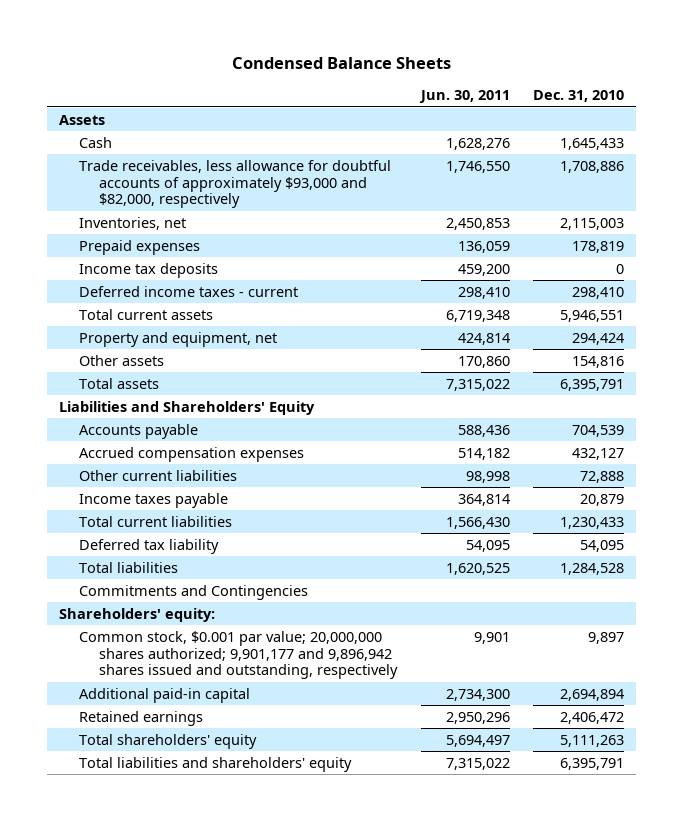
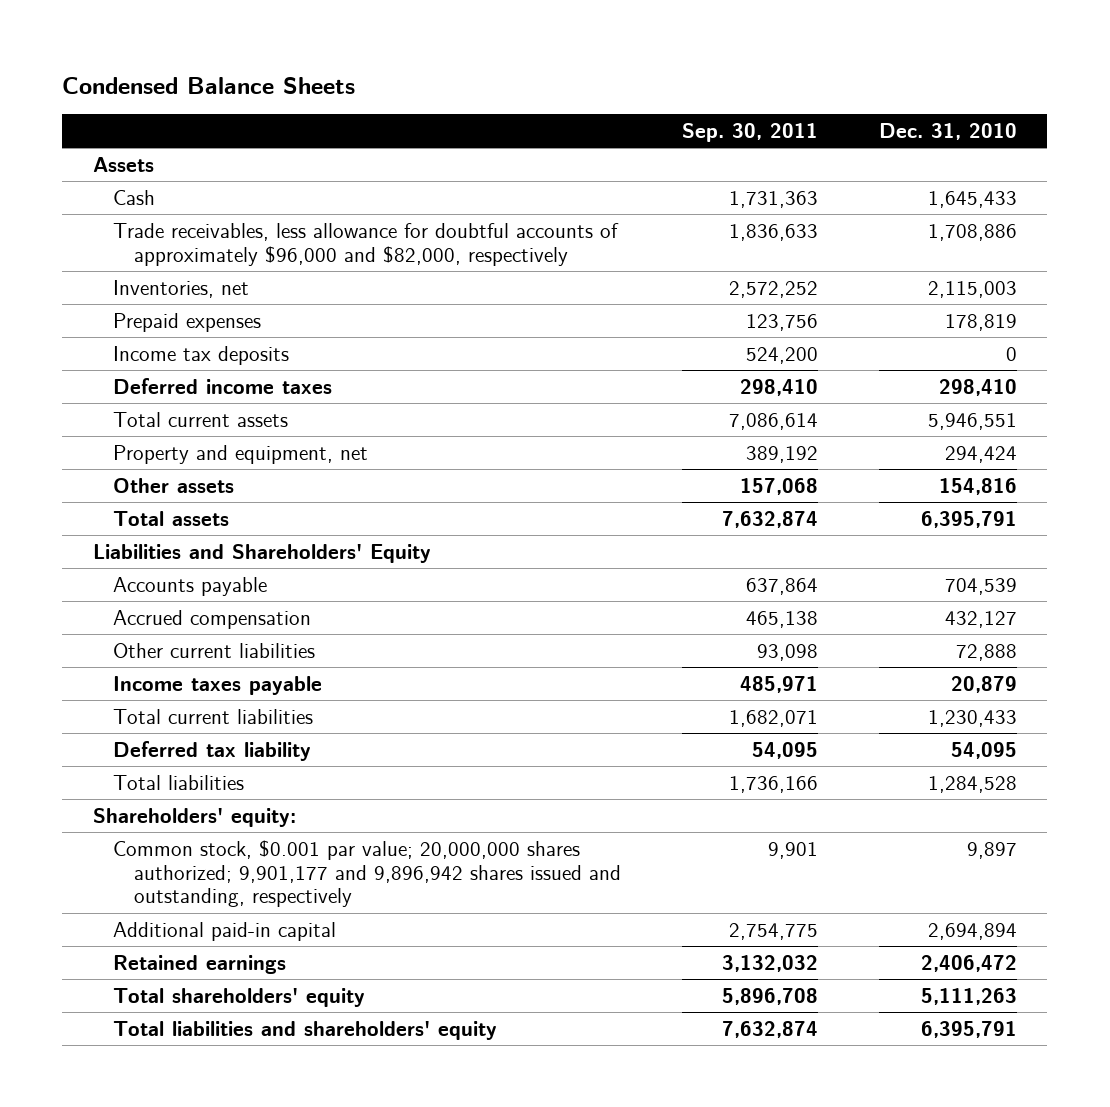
[418,90,510,104] Jun. 30, 2011 -> none
none -> [682,122,819,142] Sep. 30, 2011
[78,159,391,209] Trade receivables, less allowance for doubtful accounts of approximately $93,000 and $82,000, respectively -> [113,222,620,266] Trade receivables, less allowance for doubtful accounts of approximately $96,000 and $82,000, respectively
[78,285,298,297] Deferred income taxes - current -> [113,377,333,394] Deferred income taxes
[78,446,304,462] Accrued compensation expenses -> [113,609,312,629] Accrued compensation
[78,584,308,600] Commitments and Contingencies -> none

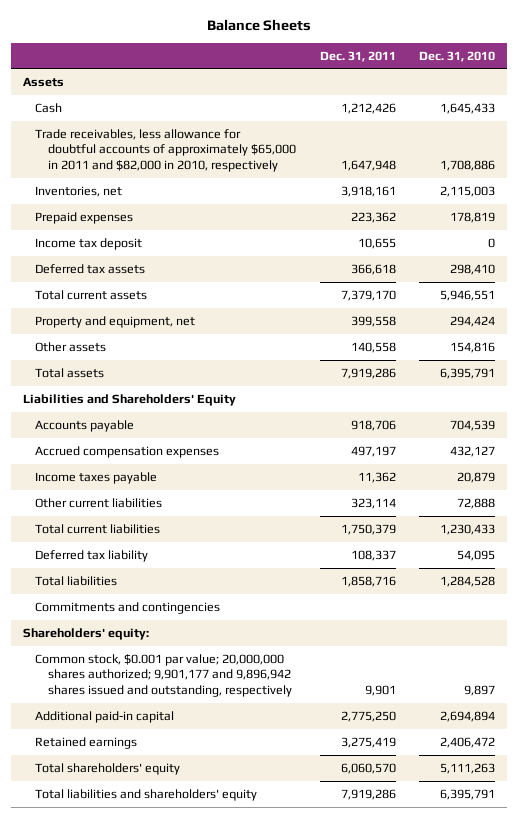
[62,76,356,94] Condensed Balance Sheets -> [206,19,311,32] Balance Sheets
[682,122,819,142] Sep. 30, 2011 -> none
none -> [319,50,396,62] Dec. 31, 2011
[113,222,620,266] Trade receivables, less allowance for doubtful accounts of approximately $96,000 and $82,000, respectively -> [35,128,296,173] Trade receivables, less allowance for doubtful accounts of approximately $65,000 in 2011 and $82,000 in 2010, respectively
[113,345,290,365] Income tax deposits -> [35,237,143,250] Income tax deposit
[113,377,333,394] Deferred income taxes -> [35,263,146,274] Deferred tax assets
[113,609,312,629] Accrued compensation -> [35,445,220,458] Accrued compensation expenses
[113,642,316,658] Other current liabilities -> [35,497,163,508] Other current liabilities
none -> [35,601,221,614] Commitments and contingencies

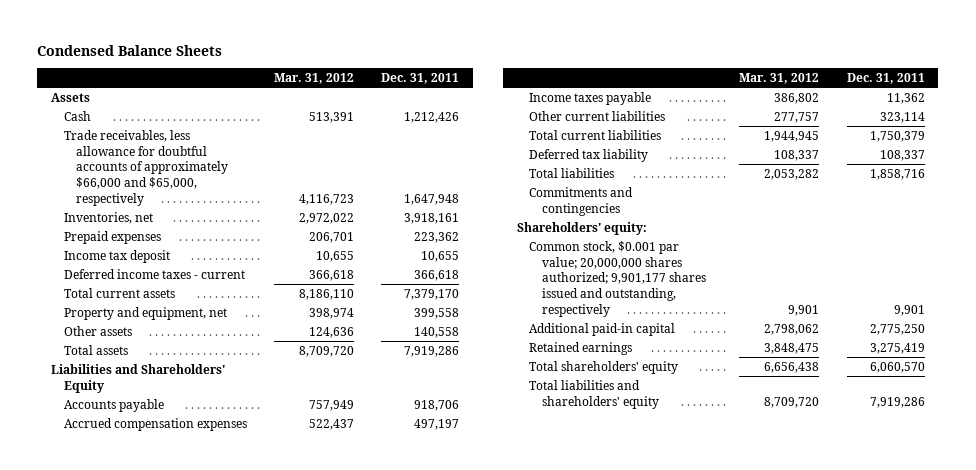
[206,19,311,32] Balance Sheets -> [37,45,223,57] Condensed Balance Sheets
[419,50,496,62] Dec. 31, 2010 -> none
none -> [273,73,354,85] Mar. 31, 2012
[35,128,296,173] Trade receivables, less allowance for doubtful accounts of approximately $65,000 in 2011 and $82,000 in 2010, respectively -> [63,129,229,206] Trade receivables, less allowance for doubtful accounts of approximately $66,000 and $65,000, respectively
[35,263,146,274] Deferred tax assets -> [63,268,245,279] Deferred income taxes - current
[35,653,292,698] Common stock, $0.001 par value; 20,000,000 shares authorized; 9,901,177 and 9,896,942 shares issued and outstanding, respectively -> [529,240,706,317] Common stock, $0.001 par value; 20,000,000 shares authorized; 9,901,177 shares issued and outstanding, respectively

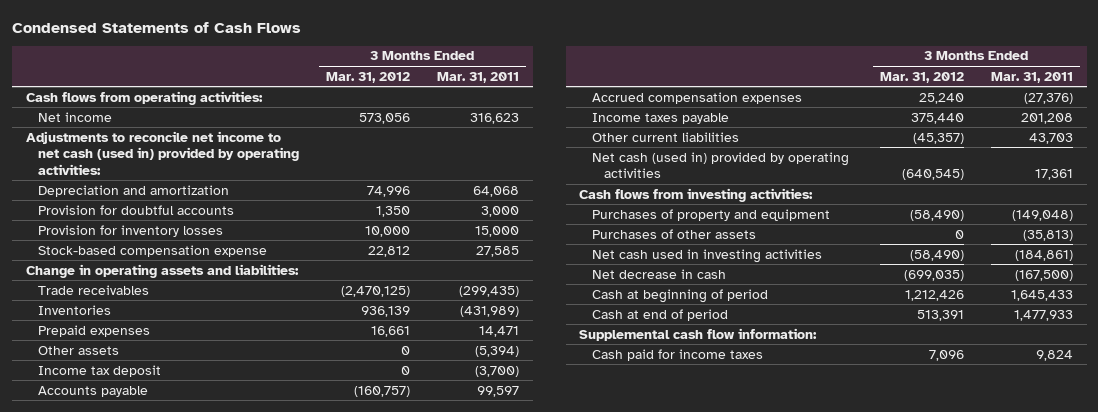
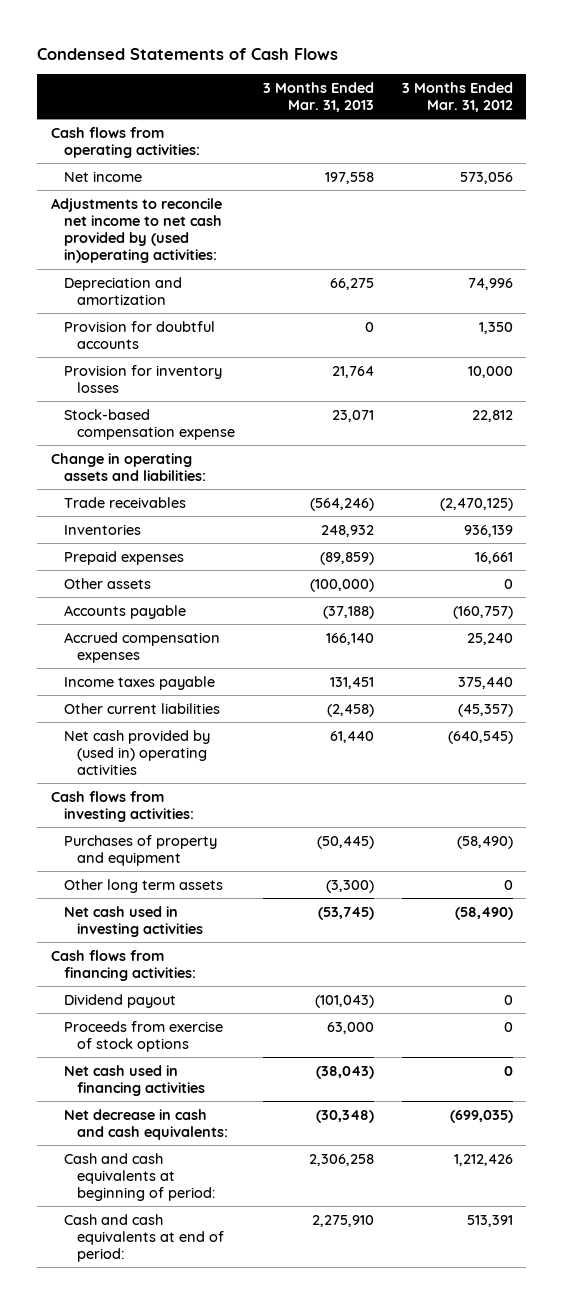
[437,71,520,83] Mar. 31, 2011 -> none
none -> [262,81,374,112] 3 Months Ended Mar. 31, 2013
[25,130,299,175] Adjustments to reconcile net income to net cash (used in) provided by operating activities: -> [50,197,223,264] Adjustments to reconcile net income to net cash provided by (used in)operating activities:
[37,364,161,377] Income tax deposit -> none
[591,151,849,179] Net cash (used in) provided by operating activities -> [64,729,211,776] Net cash provided by (used in) operating activities
[591,228,756,239] Purchases of other assets -> none
none -> [64,878,224,893] Other long term assets
[579,327,818,341] Supplemental cash flow information: -> none
[591,348,763,361] Cash paid for income taxes -> none
none -> [50,949,197,981] Cash flows from financing activities:
none -> [64,993,177,1008] Dividend payout
none -> [64,1020,224,1052] Proceeds from exercise of stock options
none -> [64,1064,206,1096] Net cash used in financing activities
[591,268,726,279] Net decrease in cash -> [64,1108,229,1140] Net decrease in cash and cash equivalents:
[591,288,768,303] Cash at beginning of period -> [64,1152,216,1202] Cash and cash equivalents at beginning of period:
[591,308,728,321] Cash at end of period -> [64,1213,225,1263] Cash and cash equivalents at end of period:

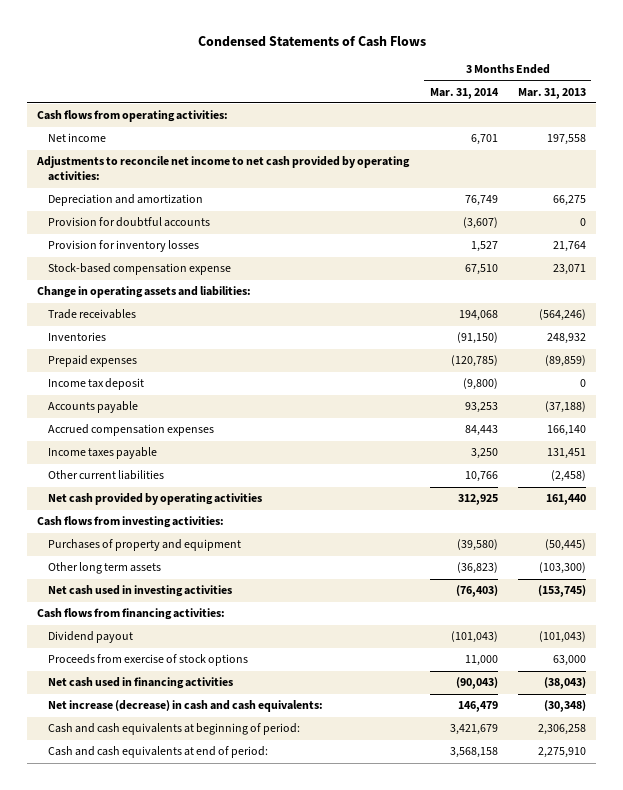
[401,81,513,112] 3 Months Ended Mar. 31, 2012 -> none
none -> [429,87,499,99] Mar. 31, 2014
[50,197,223,264] Adjustments to reconcile net income to net cash provided by (used in)operating activities: -> [35,156,410,182] Adjustments to reconcile net income to net cash provided by operating activities:
[64,577,152,589] Other assets -> none
none -> [47,378,144,391] Income tax deposit
[64,729,211,776] Net cash provided by (used in) operating activities -> [47,493,262,506] Net cash provided by operating activities
[329,730,374,743] 61,440 -> [546,494,587,506] 161,440
[325,879,374,893] (3,300) -> [539,562,587,575] (103,300)
[317,906,374,920] (53,745) -> [538,585,587,598] (153,745)
[64,1108,229,1140] Net decrease in cash and cash equivalents: -> [47,700,323,713] Net increase (decrease) in cash and cash equivalents:

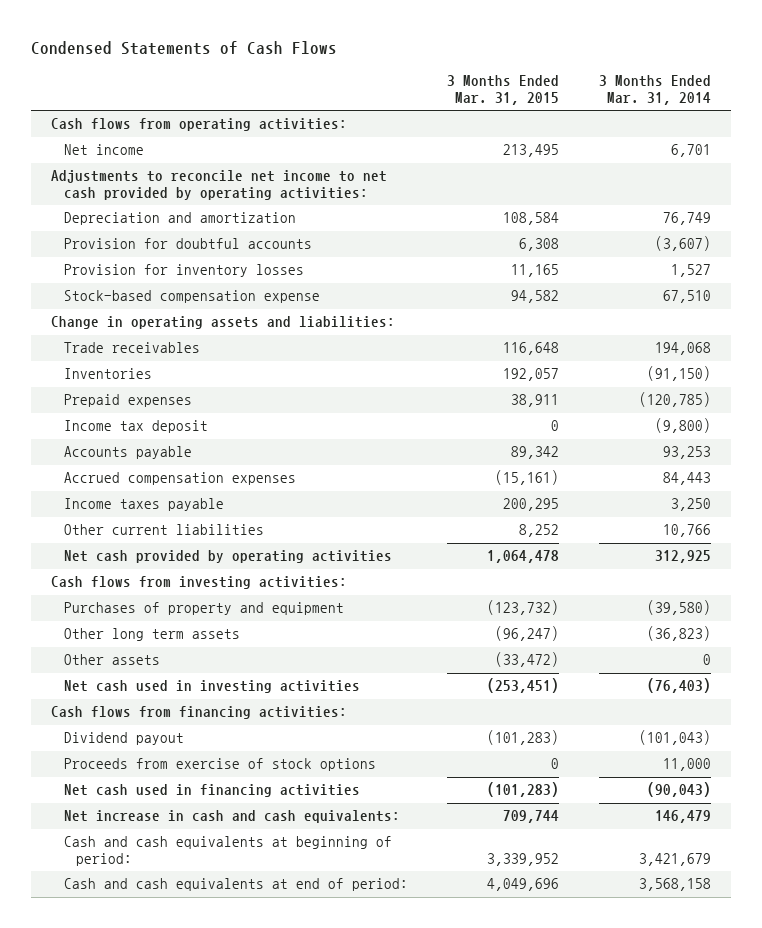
[518,87,587,99] Mar. 31, 2013 -> none
none -> [447,75,560,105] 3 Months Ended Mar. 31, 2015
none -> [63,654,160,666] Other assets
[47,700,323,713] Net increase (decrease) in cash and cash equivalents: -> [63,810,400,824] Net increase in cash and cash equivalents:

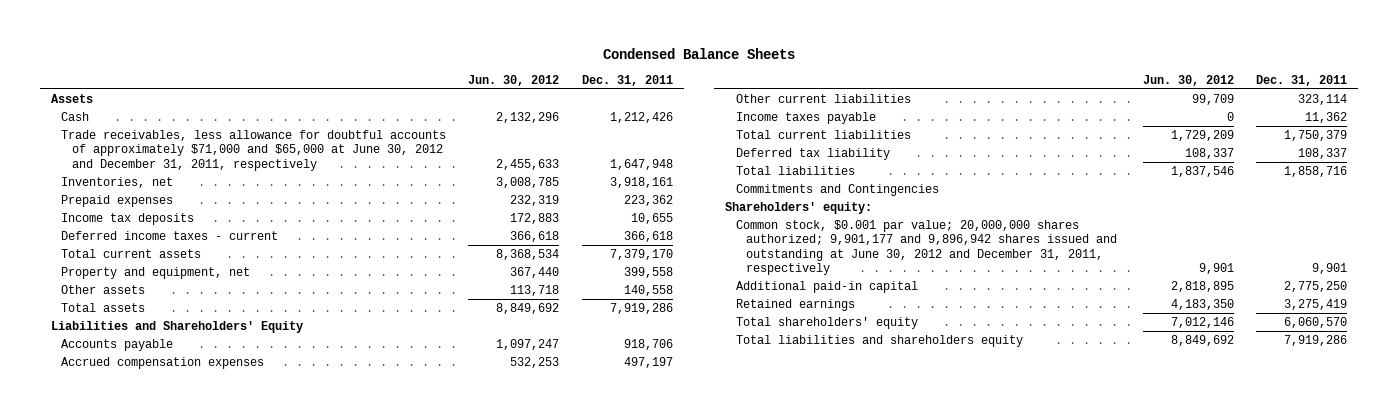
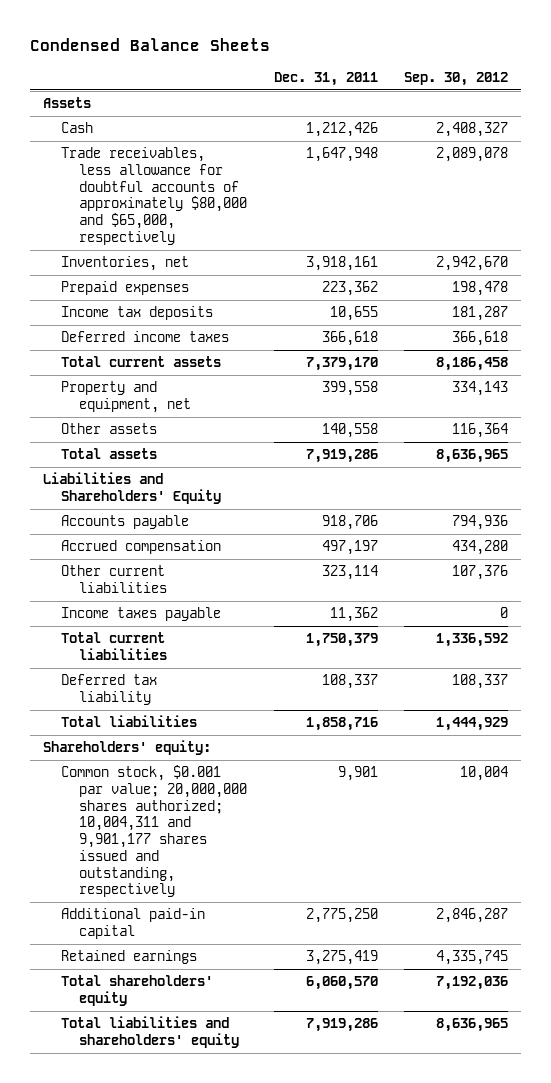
[468,74,560,86] Jun. 30, 2012 -> none
none -> [404,71,509,86] Sep. 30, 2012
[61,130,447,171] Trade receivables, less allowance for doubtful accounts of approximately $71,000 and $65,000 at June 30, 2012 and December 31, 2011, respectively -> [61,147,248,245] Trade receivables, less allowance for doubtful accounts of approximately $80,000 and $65,000, respectively
[61,231,279,241] Deferred income taxes - current -> [61,331,230,343] Deferred income taxes
[61,357,265,370] Accrued compensation expenses -> [61,540,222,555] Accrued compensation
[735,184,939,197] Commitments and Contingencies -> none
[735,220,1118,276] Common stock, $0.001 par value; 20,000,000 shares authorized; 9,901,177 and 9,896,942 shares issued and outstanding at June 30, 2012 and December 31, 2011, respectively -> [61,765,248,898] Common stock, $0.001 par value; 20,000,000 shares authorized; 10,004,311 and 9,901,177 shares issued and outstanding, respectively
[735,335,1023,348] Total liabilities and shareholders equity -> [61,1016,240,1048] Total liabilities and shareholders' equity

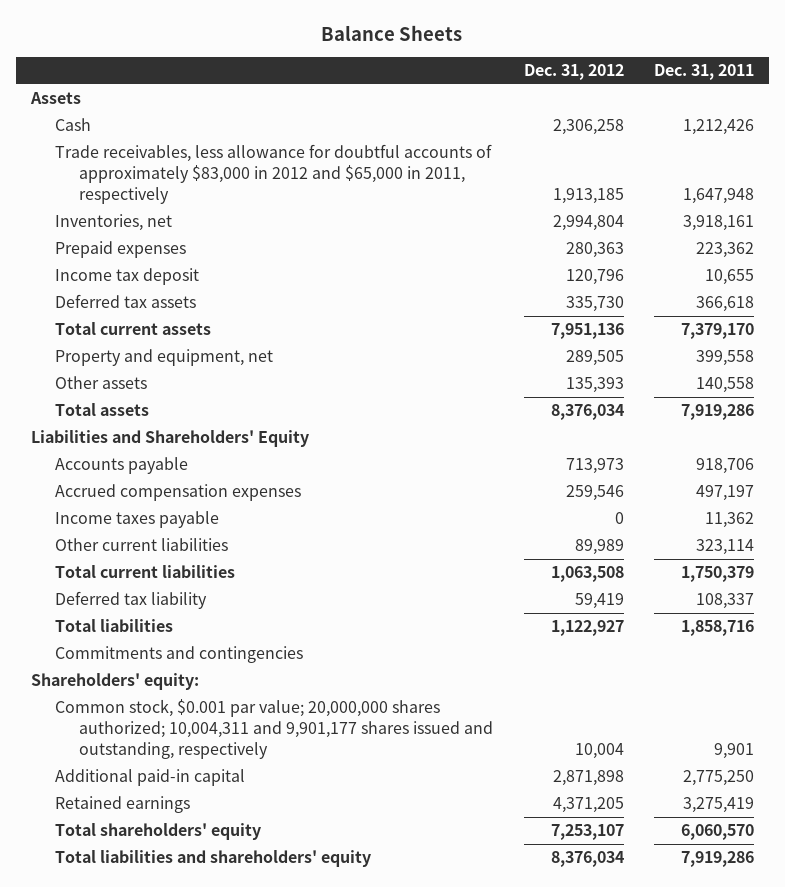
[30,38,271,52] Condensed Balance Sheets -> [321,24,463,41] Balance Sheets
[404,71,509,86] Sep. 30, 2012 -> none
none -> [523,64,624,81] Dec. 31, 2012
[61,147,248,245] Trade receivables, less allowance for doubtful accounts of approximately $80,000 and $65,000, respectively -> [55,144,493,205] Trade receivables, less allowance for doubtful accounts of approximately $83,000 in 2012 and $65,000 in 2011, respectively
[61,306,214,321] Income tax deposits -> [55,268,200,286] Income tax deposit
[61,331,230,343] Deferred income taxes -> [55,294,197,309] Deferred tax assets
[61,540,222,555] Accrued compensation -> [55,484,302,502] Accrued compensation expenses
[61,565,168,593] Other current liabilities -> [55,538,229,552] Other current liabilities
none -> [55,646,304,664] Commitments and contingencies

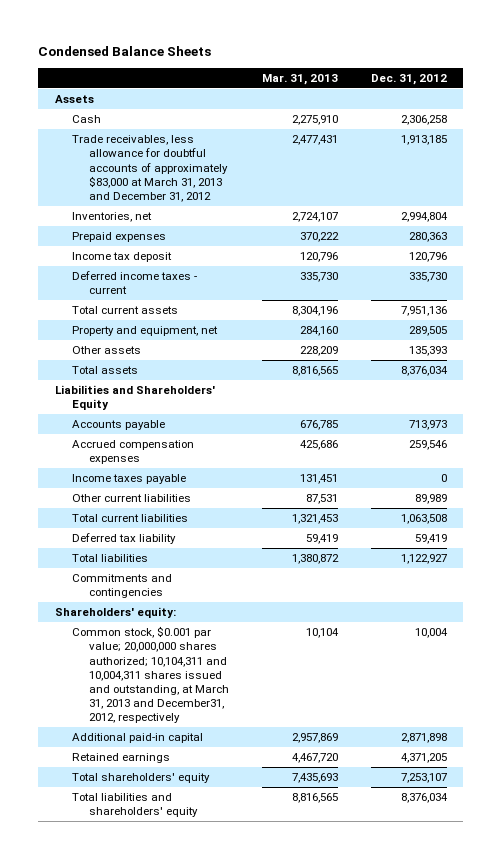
[321,24,463,41] Balance Sheets -> [38,46,212,57] Condensed Balance Sheets
[653,64,754,81] Dec. 31, 2011 -> none
none -> [261,74,338,86] Mar. 31, 2013
[55,144,493,205] Trade receivables, less allowance for doubtful accounts of approximately $83,000 in 2012 and $65,000 in 2011, respectively -> [71,135,229,203] Trade receivables, less allowance for doubtful accounts of approximately $83,000 at March 31, 2013 and December 31, 2012
[55,294,197,309] Deferred tax assets -> [71,271,197,295] Deferred income taxes - current
[55,699,494,760] Common stock, $0.001 par value; 20,000,000 shares authorized; 10,004,311 and 9,901,177 shares issued and outstanding, respectively -> [71,626,230,724] Common stock, $0.001 par value; 20,000,000 shares authorized; 10,104,311 and 10,004,311 shares issued and outstanding, at March 31, 2013 and December31, 2012, respectively

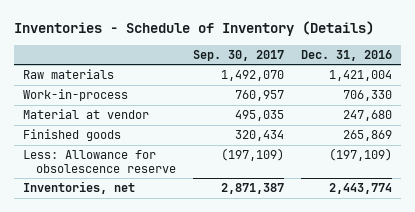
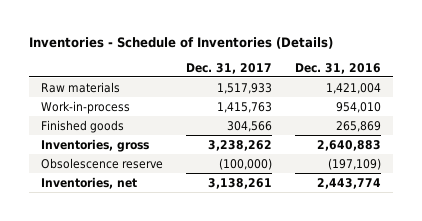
[13,20,374,36] Inventories - Schedule of Inventory (Details) -> [29,36,334,49] Inventories - Schedule of Inventories (Details)
[193,49,285,61] Sep. 30, 2017 -> none
none -> [186,62,273,74] Dec. 31, 2017
[22,109,149,120] Material at vendor -> none
[343,90,393,102] 706,330 -> [336,101,382,113] 954,010
none -> [40,138,149,152] Inventories, gross
[22,150,176,174] Less: Allowance for obsolescence reserve -> [40,157,163,169] Obsolescence reserve

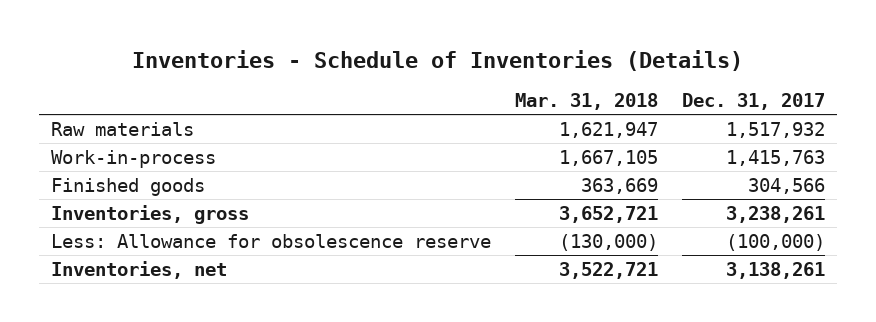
[295,62,382,74] Dec. 31, 2016 -> none
none -> [515,93,659,111] Mar. 31, 2018
[217,82,273,94] 1,517,933 -> [725,121,825,138] 1,517,932
[208,139,273,151] 3,238,262 -> [725,205,825,223] 3,238,261
[40,157,163,169] Obsolescence reserve -> [51,233,492,248] Less: Allowance for obsolescence reserve

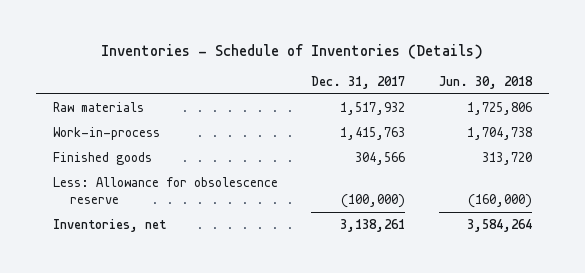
[515,93,659,111] Mar. 31, 2018 -> none
none -> [439,76,534,90] Jun. 30, 2018
[51,204,250,224] Inventories, gross -> none

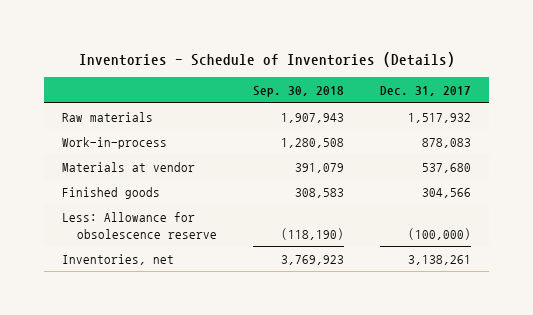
[439,76,534,90] Jun. 30, 2018 -> none
none -> [253,86,345,98] Sep. 30, 2018
[340,126,406,140] 1,415,763 -> [422,137,472,148] 878,083
none -> [61,161,195,172] Materials at vendor

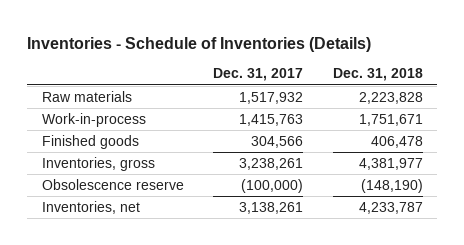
[253,86,345,98] Sep. 30, 2018 -> none
none -> [332,68,423,82] Dec. 31, 2018
[61,161,195,172] Materials at vendor -> none
[422,137,472,148] 878,083 -> [239,113,304,126] 1,415,763
none -> [41,156,155,171] Inventories, gross
[61,211,218,239] Less: Allowance for obsolescence reserve -> [41,178,184,190] Obsolescence reserve

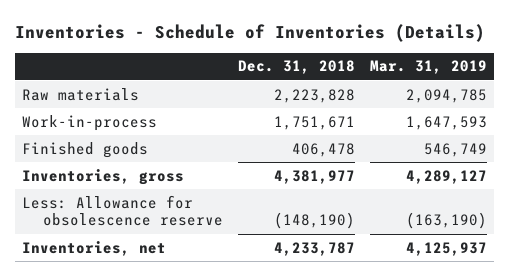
[213,68,304,82] Dec. 31, 2017 -> none
none -> [369,60,487,75] Mar. 31, 2019
[41,178,184,190] Obsolescence reserve -> [22,194,223,227] Less: Allowance for obsolescence reserve

